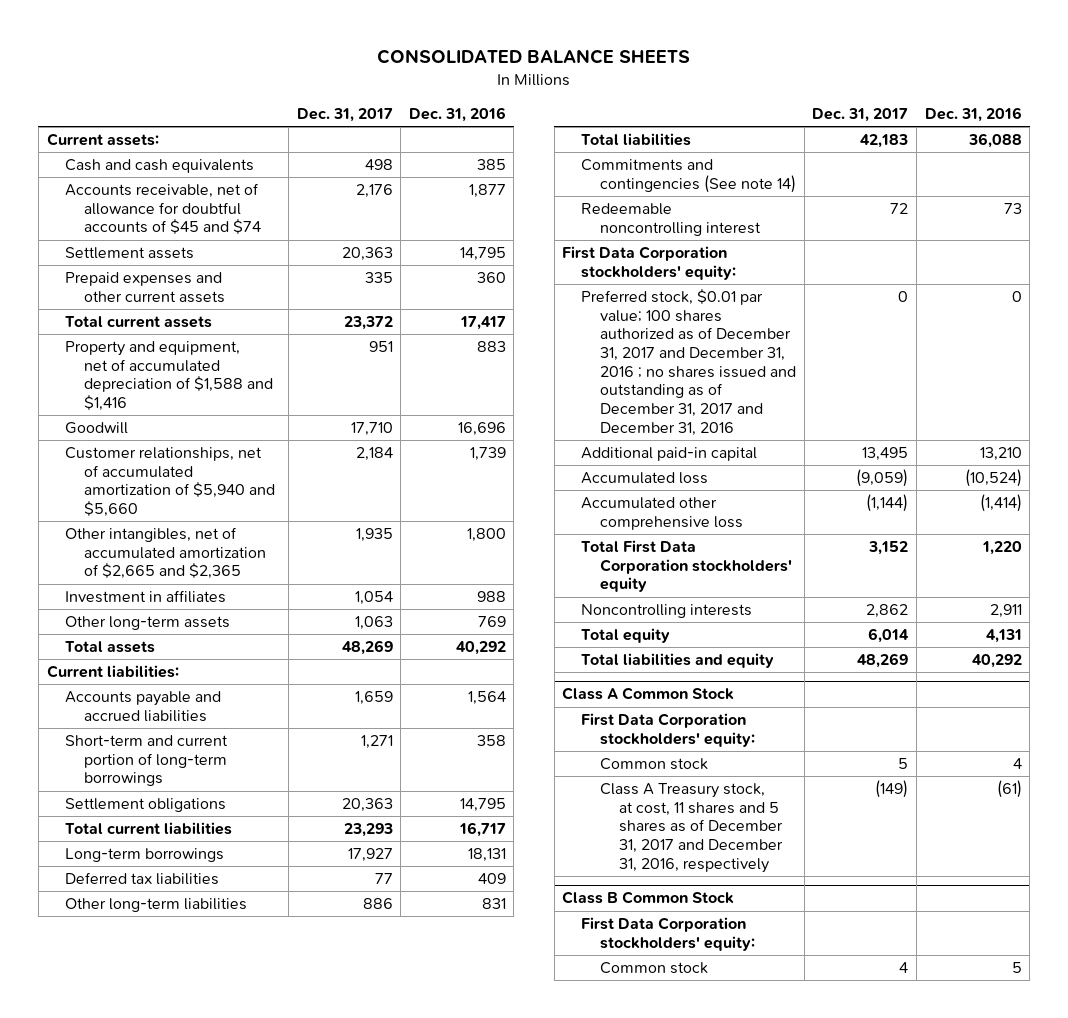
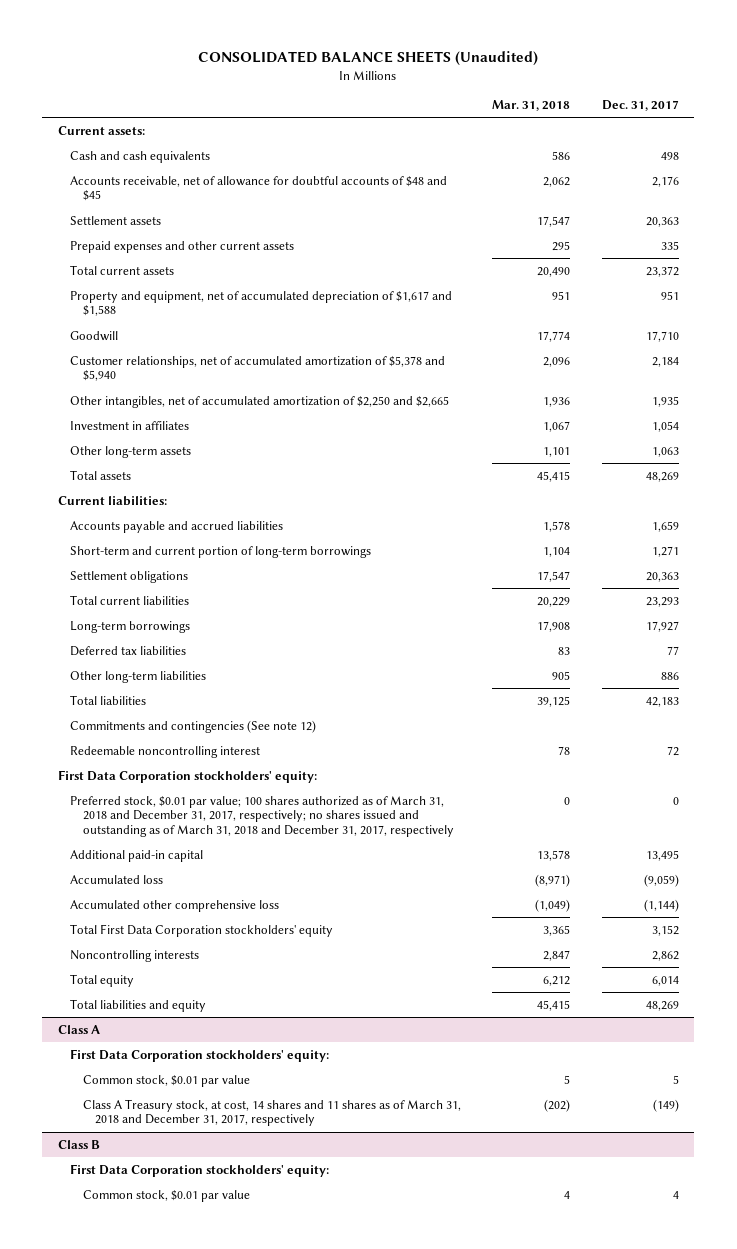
[377,49,691,65] CONSOLIDATED BALANCE SHEETS -> [198,51,539,67] CONSOLIDATED BALANCE SHEETS (Unaudited)
[408,107,506,123] Dec. 31, 2016 -> none
none -> [492,100,571,112] Mar. 31, 2018
[65,183,262,235] Accounts receivable, net of allowance for doubtful accounts of $45 and $74 -> [70,175,448,202] Accounts receivable, net of allowance for doubtful accounts of $48 and $45
[65,341,274,411] Property and equipment, net of accumulated depreciation of $1,588 and $1,416 -> [70,290,453,317] Property and equipment, net of accumulated depreciation of $1,617 and $1,588
[65,447,276,517] Customer relationships, net of accumulated amortization of $5,940 and $5,660 -> [70,355,446,382] Customer relationships, net of accumulated amortization of $5,378 and $5,940
[65,527,267,580] Other intangibles, net of accumulated amortization of $2,665 and $2,365 -> [70,395,450,408] Other intangibles, net of accumulated amortization of $2,250 and $2,665
[581,159,796,193] Commitments and contingencies (See note 14) -> [70,719,317,733] Commitments and contingencies (See note 12)
[581,289,796,436] Preferred stock, $0.01 par value; 100 shares authorized as of December 31, 2017 and December 31, 2016 ; no shares issued and outstanding as of December 31, 2017 and December 31, 2016 -> [70,795,454,838] Preferred stock, $0.01 par value; 100 shares authorized as of March 31, 2018 and December 31, 2017, respectively; no shares issued and outstanding as of March 31, 2018 and December 31, 2017, respectively
[562,687,735,701] Class A Common Stock -> [58,1024,101,1034] Class A
[599,758,708,771] Common stock -> [82,1074,250,1087] Common stock, $0.01 par value
[599,783,783,873] Class A Treasury stock, at cost, 11 shares and 5 shares as of December 31, 2017 and December 31, 2016, respectively -> [82,1098,461,1127] Class A Treasury stock, at cost, 14 shares and 11 shares as of March 31, 2018 and December 31, 2017, respectively
[562,891,735,905] Class B Common Stock -> [58,1139,101,1149] Class B
[599,962,708,975] Common stock -> [82,1189,250,1202] Common stock, $0.01 par value

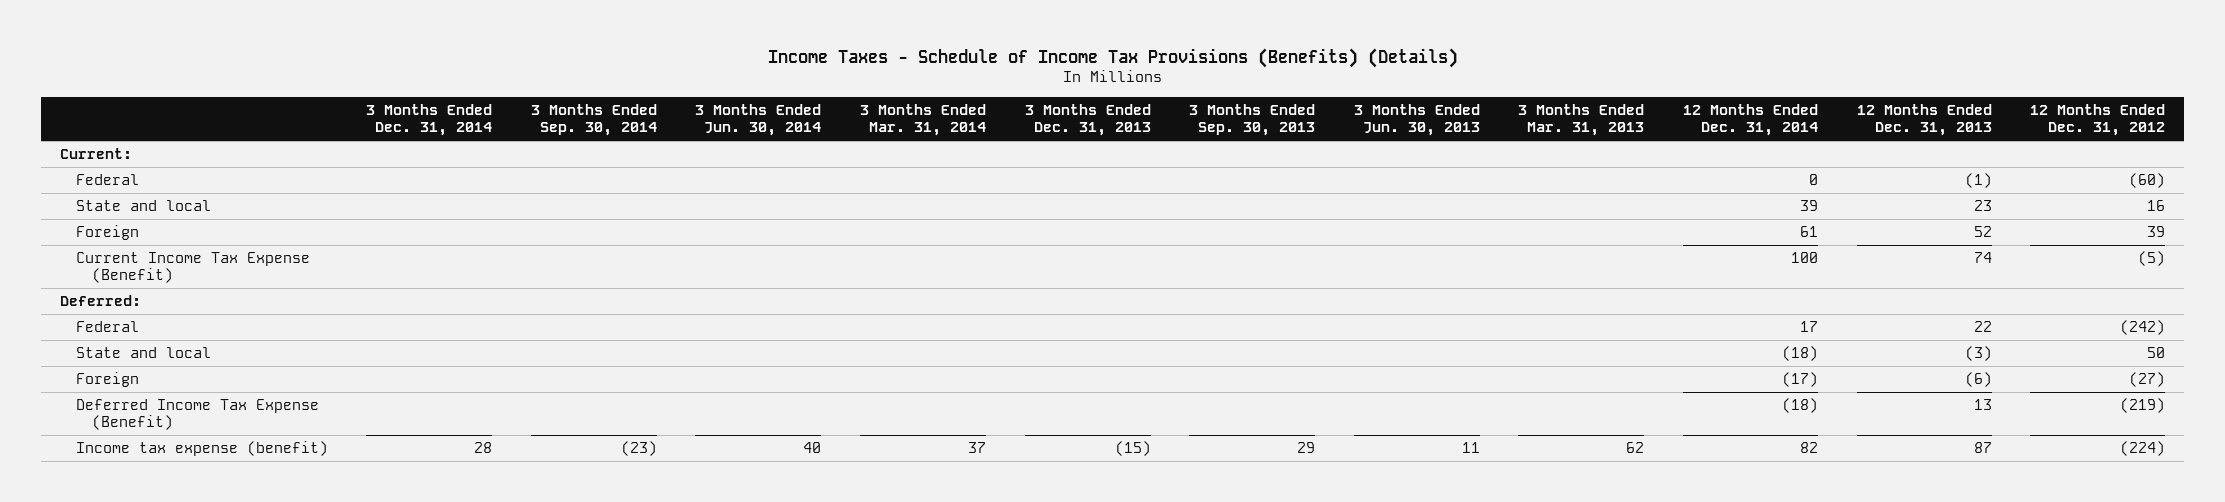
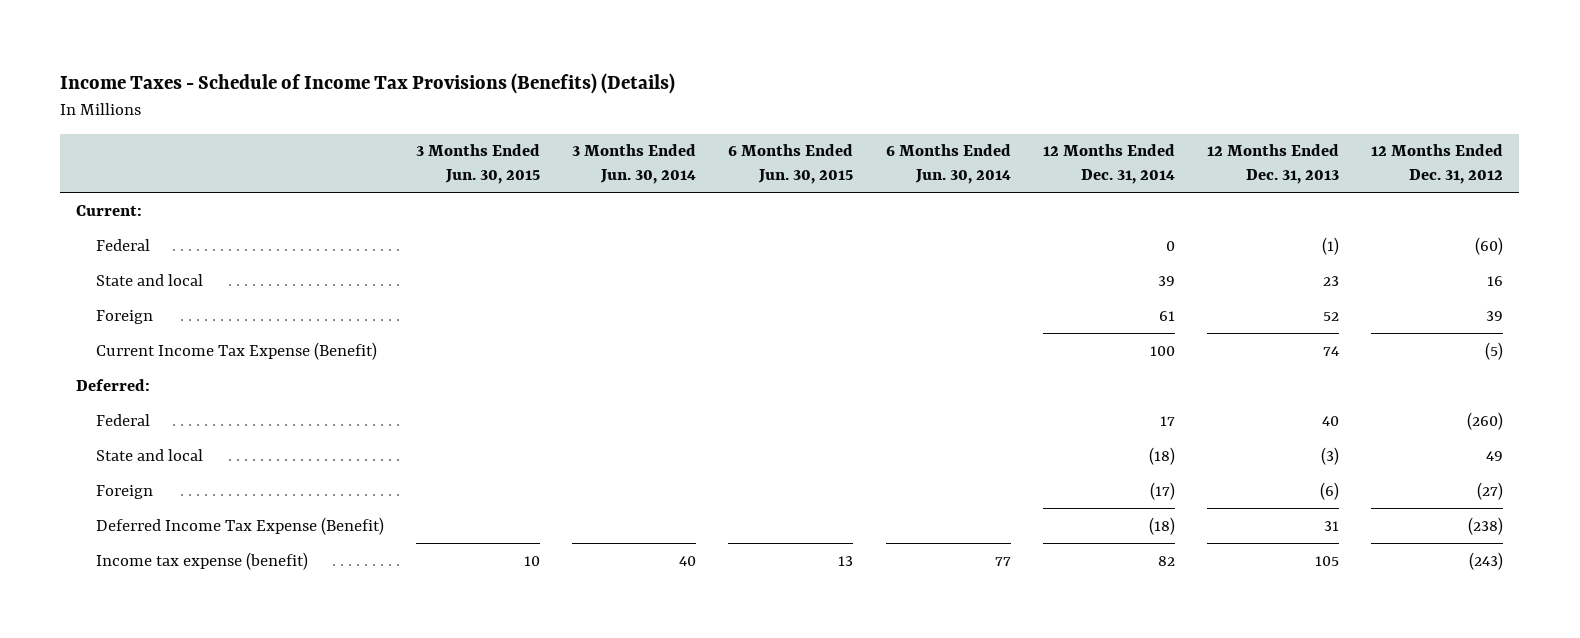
[366,103,493,137] 3 Months Ended Dec. 31, 2014 -> none
[530,103,657,137] 3 Months Ended Sep. 30, 2014 -> none
[860,103,987,137] 3 Months Ended Mar. 31, 2014 -> none
[1024,103,1151,137] 3 Months Ended Dec. 31, 2013 -> none
[1189,103,1316,137] 3 Months Ended Sep. 30, 2013 -> none
[1353,103,1480,137] 3 Months Ended Jun. 30, 2013 -> none
[1518,103,1645,137] 3 Months Ended Mar. 31, 2013 -> none
none -> [415,144,540,184] 3 Months Ended Jun. 30, 2015
none -> [728,144,854,184] 6 Months Ended Jun. 30, 2015
none -> [885,144,1011,184] 6 Months Ended Jun. 30, 2014
[1973,320,1992,332] 22 -> [1322,415,1340,426] 40
[2120,319,2166,335] (242) -> [1467,411,1504,430] (260)
[2147,346,2166,358] 50 -> [1486,450,1504,461] 49
[1973,398,1992,410] 13 -> [1324,520,1340,531] 31
[2120,397,2166,413] (219) -> [1468,516,1504,535] (238)
[1973,441,1992,453] 87 -> [1315,555,1340,566] 105
[2120,440,2166,456] (224) -> [1469,551,1504,570] (243)

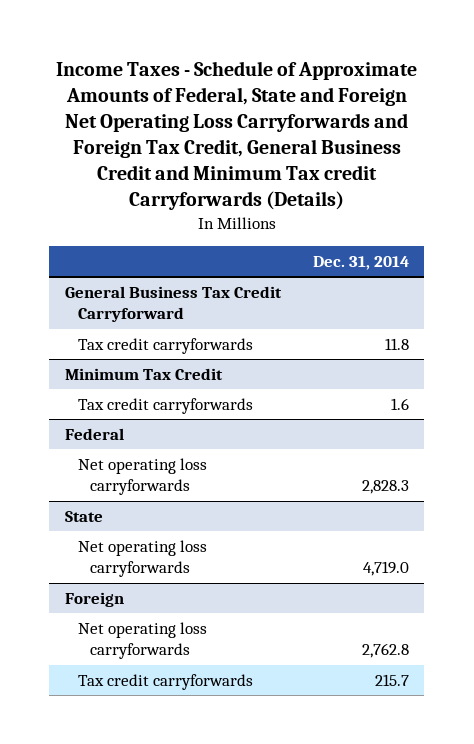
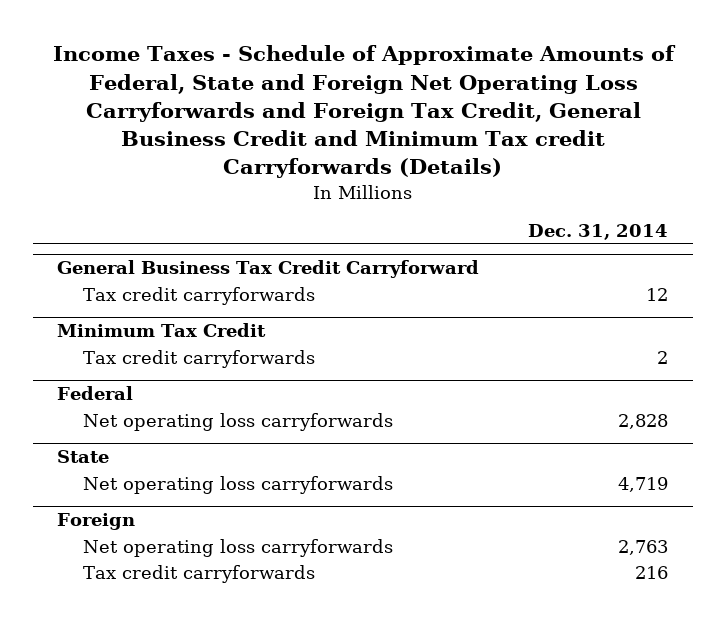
[384,337,409,350] 11.8 -> [646,287,669,301] 12
[390,397,409,410] 1.6 -> [657,350,669,364] 2
[361,480,409,495] 2,828.3 -> [618,413,669,429] 2,828
[362,561,409,577] 4,719.0 -> [618,476,669,492] 4,719
[361,643,409,659] 2,762.8 -> [618,539,669,555] 2,763
[374,673,409,686] 215.7 -> [635,565,669,579] 216

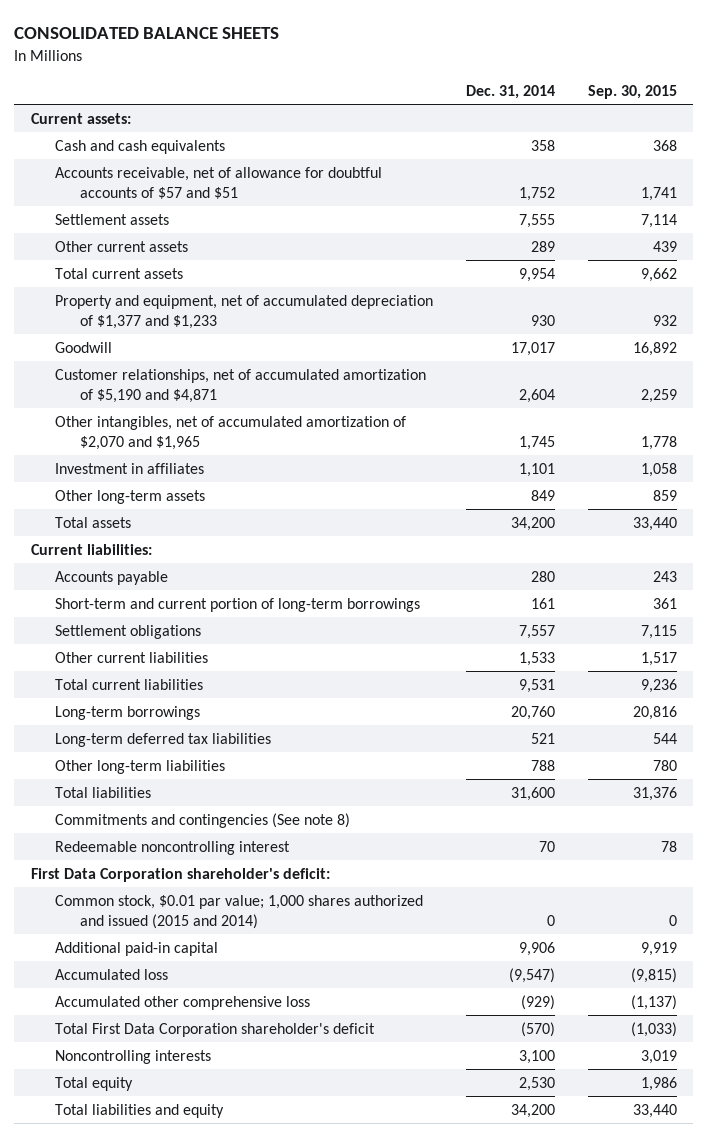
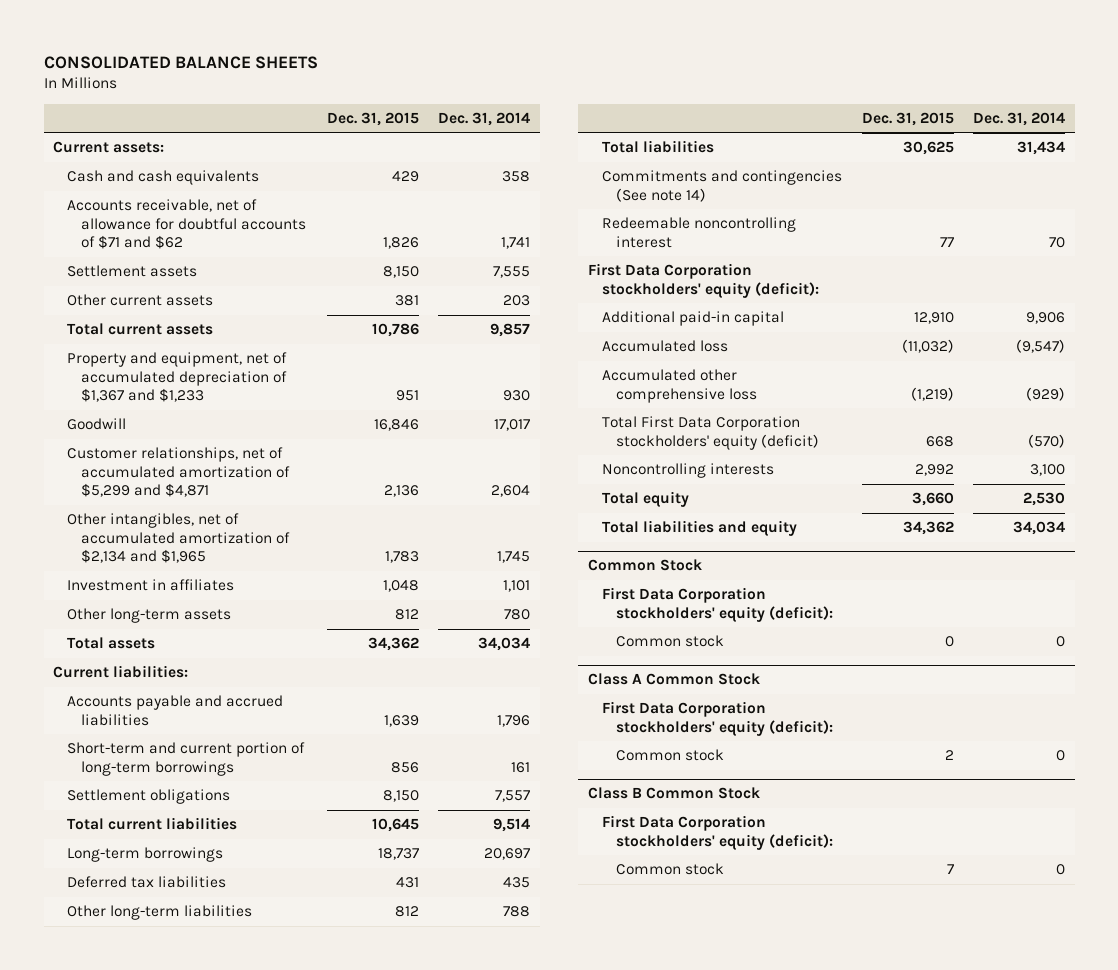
[587,84,677,99] Sep. 30, 2015 -> none
none -> [326,111,419,126] Dec. 31, 2015
[55,166,383,199] Accounts receivable, net of allowance for doubtful accounts of $57 and $51 -> [67,199,306,250] Accounts receivable, net of allowance for doubtful accounts of $71 and $62
[519,186,556,201] 1,752 -> [501,237,531,250] 1,741
[531,240,556,252] 289 -> [503,295,531,307] 203
[519,267,556,282] 9,954 -> [490,323,531,338] 9,857
[55,294,434,329] Property and equipment, net of accumulated depreciation of $1,377 and $1,233 -> [67,352,288,403] Property and equipment, net of accumulated depreciation of $1,367 and $1,233
[55,368,427,403] Customer relationships, net of accumulated amortization of $5,190 and $4,871 -> [67,447,290,498] Customer relationships, net of accumulated amortization of $5,299 and $4,871
[55,415,407,450] Other intangibles, net of accumulated amortization of $2,070 and $1,965 -> [67,513,290,564] Other intangibles, net of accumulated amortization of $2,134 and $1,965
[531,489,556,501] 849 -> [504,609,531,621] 780
[511,516,556,531] 34,200 -> [478,637,531,652] 34,034
[55,570,169,585] Accounts payable -> none
none -> [67,695,284,726] Accounts payable and accrued liabilities
[55,651,209,663] Other current liabilities -> none
[519,678,556,693] 9,531 -> [493,818,531,833] 9,514
[511,705,556,720] 20,760 -> [484,848,531,861] 20,697
[55,732,272,747] Long-term deferred tax liabilities -> [67,876,227,889] Deferred tax liabilities
[531,732,556,744] 521 -> [503,877,531,889] 435
[511,786,556,801] 31,600 -> [1017,141,1066,156] 31,434
[55,812,351,828] Commitments and contingencies (See note 8) -> [601,170,842,202] Commitments and contingencies (See note 14)
[55,894,424,929] Common stock, $0.01 par value; 1,000 shares authorized and issued (2015 and 2014) -> none
[30,867,330,882] First Data Corporation shareholder's deficit: -> [588,263,819,298] First Data Corporation stockholders' equity (deficit):
[55,1022,376,1037] Total First Data Corporation shareholder's deficit -> [601,416,819,450] Total First Data Corporation stockholders' equity (deficit)
[511,1103,556,1118] 34,200 -> [1013,521,1066,536] 34,034
none -> [588,559,703,572] Common Stock
none -> [601,587,833,622] First Data Corporation stockholders' equity (deficit):
none -> [615,635,724,648] Common stock
none -> [588,673,761,686] Class A Common Stock
none -> [601,701,833,736] First Data Corporation stockholders' equity (deficit):
none -> [615,749,724,762] Common stock
none -> [588,787,761,800] Class B Common Stock
none -> [601,815,833,850] First Data Corporation stockholders' equity (deficit):
none -> [615,863,724,876] Common stock

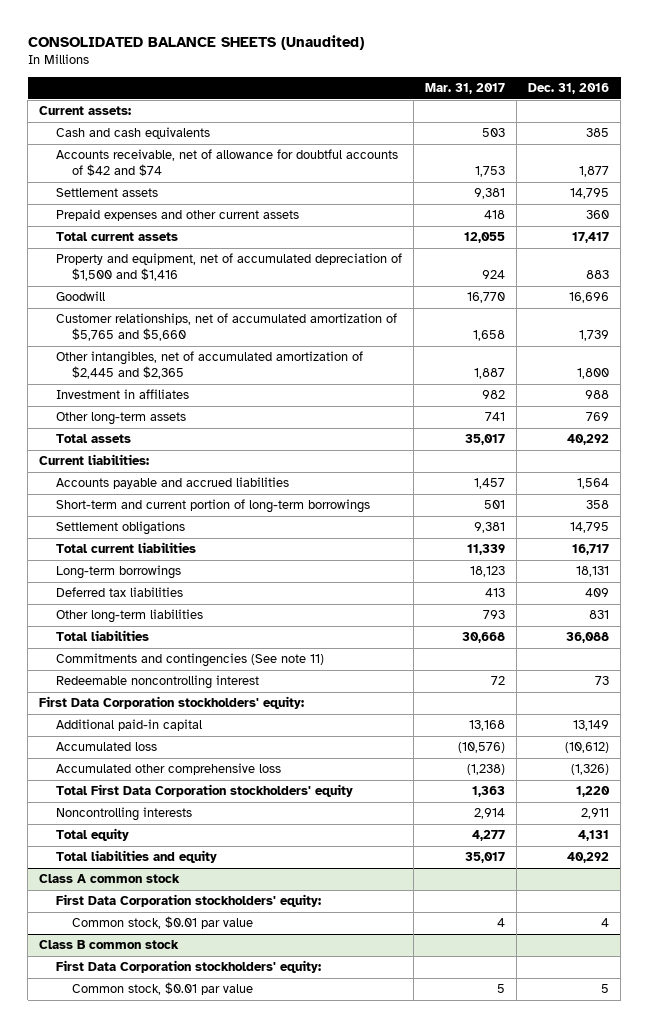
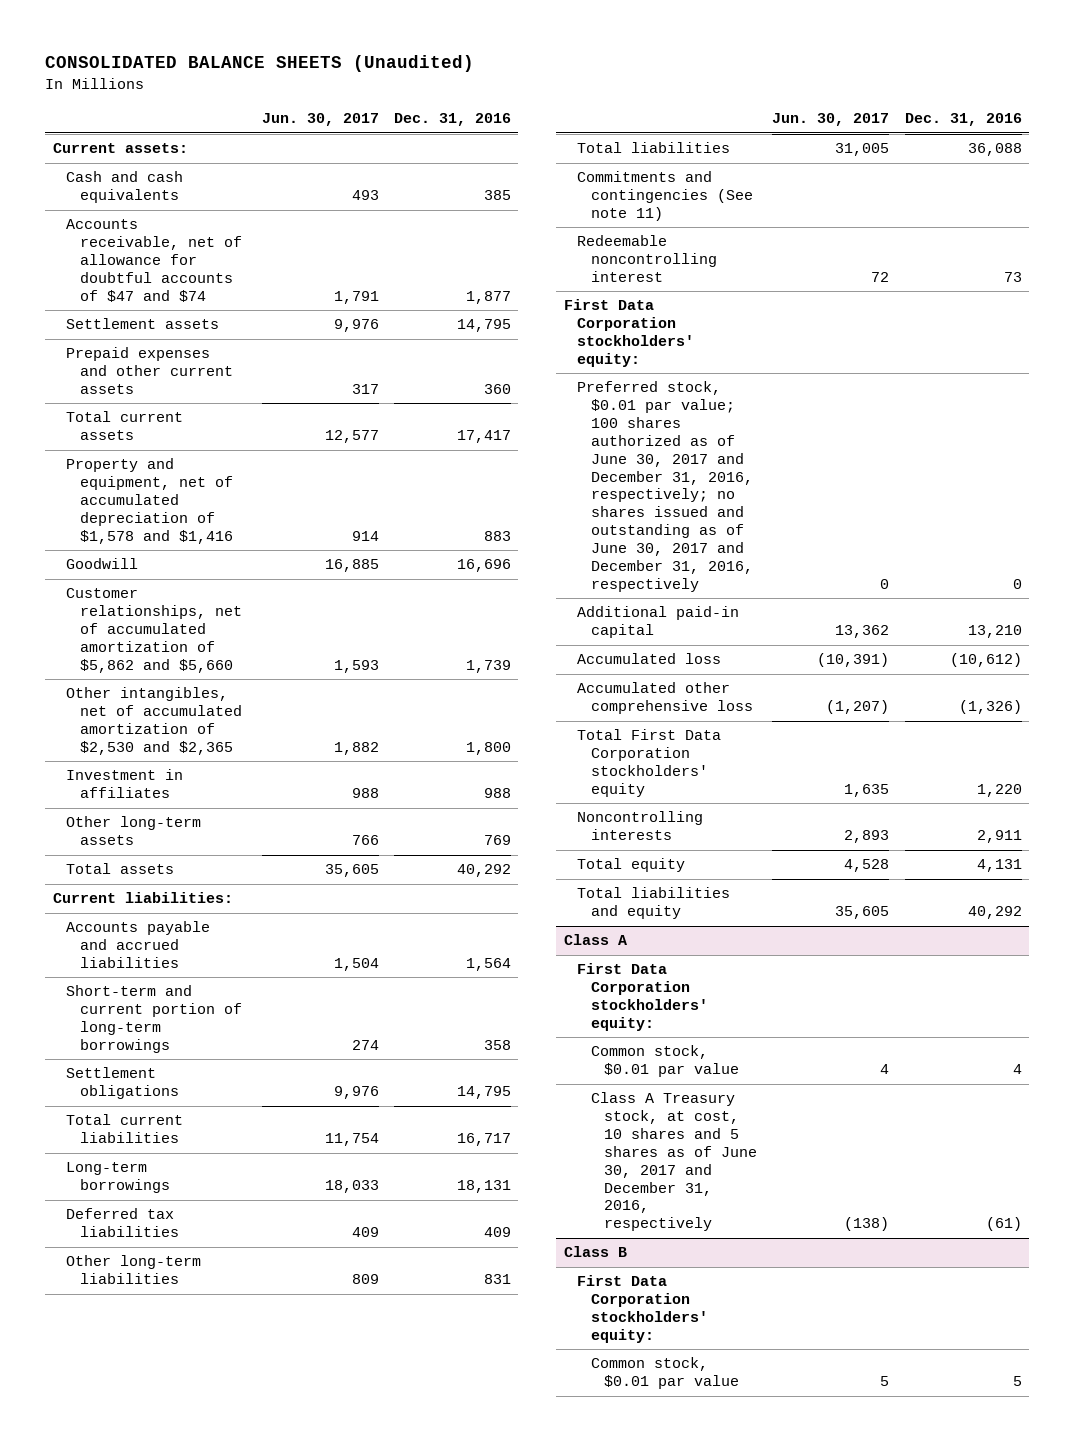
[424,82,505,94] Mar. 31, 2017 -> none
none -> [261,113,379,127] Jun. 30, 2017
[55,149,398,177] Accounts receivable, net of allowance for doubtful accounts of $42 and $74 -> [66,219,242,302] Accounts receivable, net of allowance for doubtful accounts of $47 and $74
[55,253,402,282] Property and equipment, net of accumulated depreciation of $1,500 and $1,416 -> [66,458,233,544] Property and equipment, net of accumulated depreciation of $1,578 and $1,416
[55,313,397,342] Customer relationships, net of accumulated amortization of $5,765 and $5,660 -> [66,588,242,673] Customer relationships, net of accumulated amortization of $5,862 and $5,660
[55,351,363,380] Other intangibles, net of accumulated amortization of $2,445 and $2,365 -> [66,687,242,755] Other intangibles, net of accumulated amortization of $2,530 and $2,365
none -> [577,381,753,592] Preferred stock, $0.01 par value; 100 shares authorized as of June 30, 2017 and December 31, 2016, respectively; no shares issued and outstanding as of June 30, 2017 and December 31, 2016, respectively
[573,720,610,732] 13,149 -> [967,625,1022,639] 13,210
[39,874,181,884] Class A common stock -> [563,934,627,946] Class A
none -> [590,1092,758,1232] Class A Treasury stock, at cost, 10 shares and 5 shares as of June 30, 2017 and December 31, 2016, respectively
[39,940,180,950] Class B common stock -> [563,1246,627,1258] Class B

